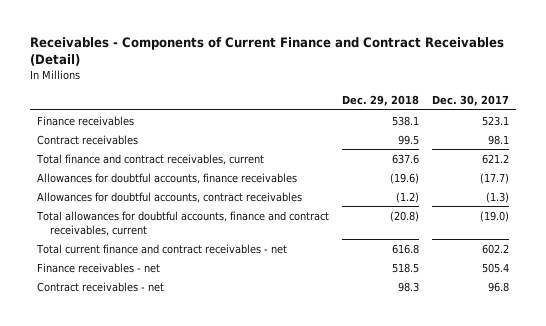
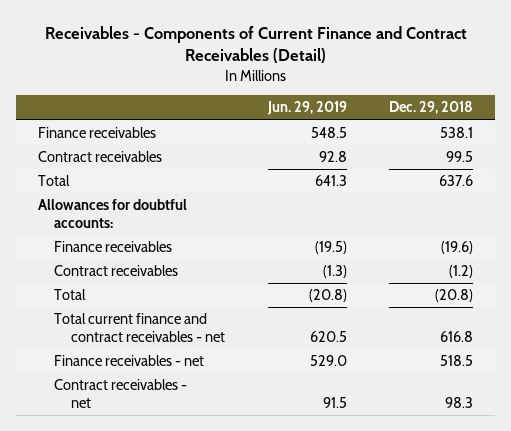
[432,95,510,107] Dec. 30, 2017 -> none
none -> [266,101,347,116] Jun. 29, 2019
[35,153,264,165] Total finance and contract receivables, current -> [37,175,70,187] Total
none -> [37,199,187,228] Allowances for doubtful accounts:
[36,172,297,184] Allowances for doubtful accounts, finance receivables -> [54,241,173,253] Finance receivables
[36,191,302,203] Allowances for doubtful accounts, contract receivables -> [54,265,179,277] Contract receivables
[35,210,329,236] Total allowances for doubtful accounts, finance and contract receivables, current -> [54,289,87,301] Total

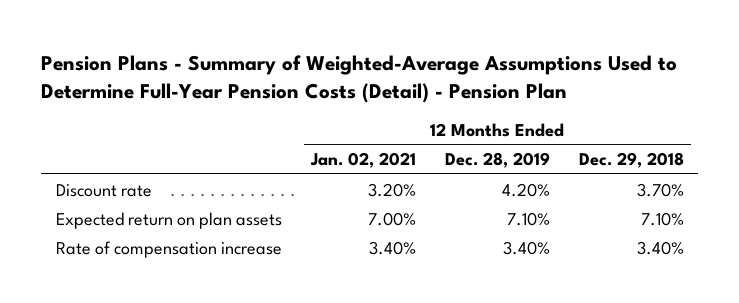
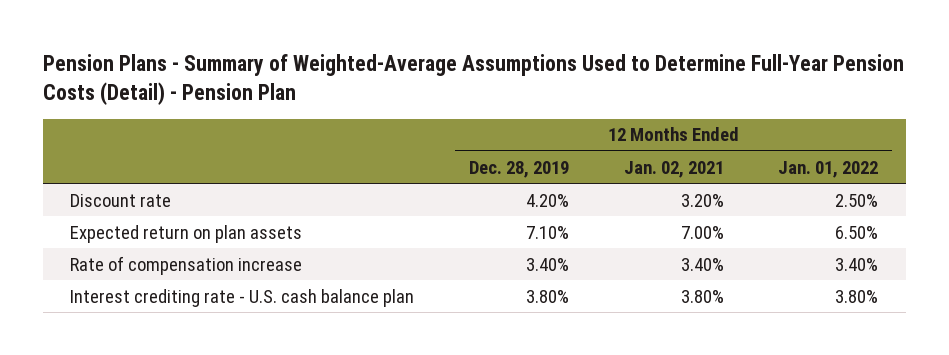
[578,152,684,169] Dec. 29, 2018 -> none
none -> [778,160,879,178] Jan. 01, 2022
none -> [70,288,415,307] Interest crediting rate - U.S. cash balance plan

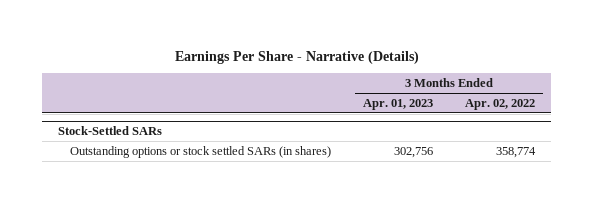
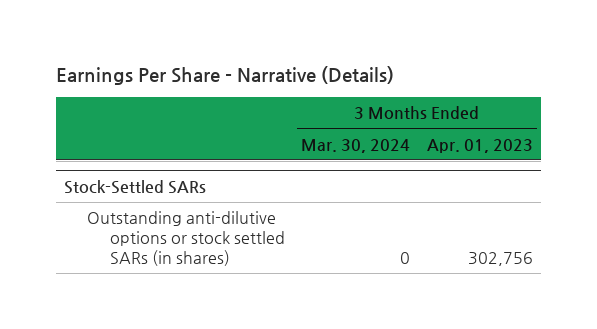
[465,98,536,110] Apr. 02, 2022 -> none
none -> [301,138,411,153] Mar. 30, 2024
[69,145,331,158] Outstanding options or stock settled SARs (in shares) -> [87,211,286,267] Outstanding anti-dilutive options or stock settled SARs (in shares)

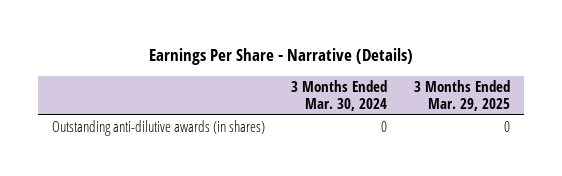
[426,138,533,153] Apr. 01, 2023 -> none
none -> [414,79,511,112] 3 Months Ended Mar. 29, 2025
[64,180,207,195] Stock-Settled SARs -> none
[87,211,286,267] Outstanding anti-dilutive options or stock settled SARs (in shares) -> [51,120,265,137] Outstanding anti-dilutive awards (in shares)

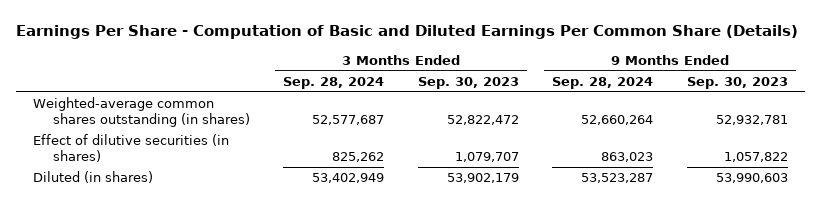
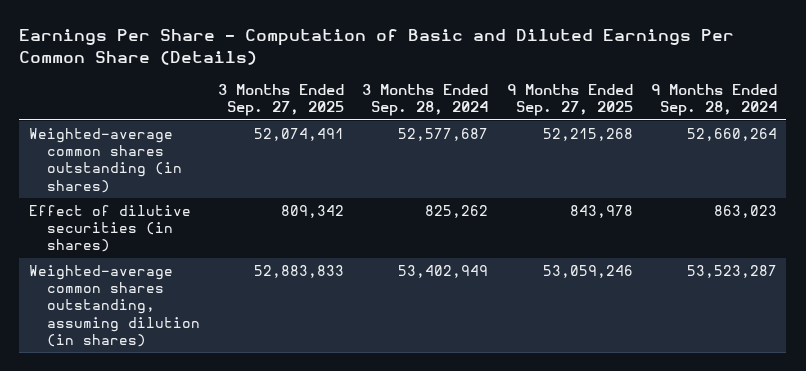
[417,77,519,90] Sep. 30, 2023 -> none
[686,77,788,90] Sep. 30, 2023 -> none
none -> [218,84,345,117] 3 Months Ended Sep. 27, 2025
none -> [506,84,633,117] 9 Months Ended Sep. 27, 2025
[33,171,154,184] Diluted (in shares) -> [28,265,200,347] Weighted-average common shares outstanding, assuming dilution (in shares)

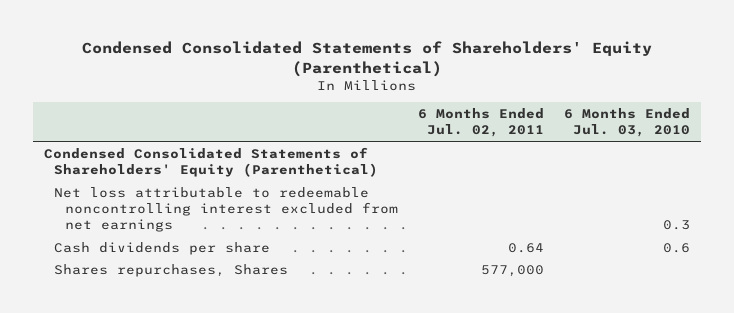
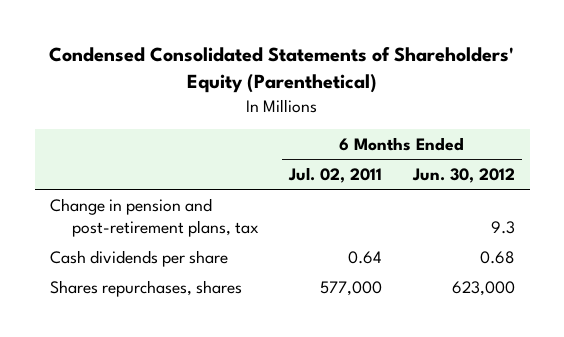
[564,108,691,138] 6 Months Ended Jul. 03, 2010 -> none
none -> [411,168,515,184] Jun. 30, 2012
[43,146,379,177] Condensed Consolidated Statements of Shareholders' Equity (Parenthetical) -> none
[54,186,398,233] Net loss attributable to redeemable noncontrolling interest excluded from net earnings -> none
none -> [49,197,259,237] Change in pension and post-retirement plans, tax
[54,263,289,277] Shares repurchases, Shares -> [49,279,242,297] Shares repurchases, shares

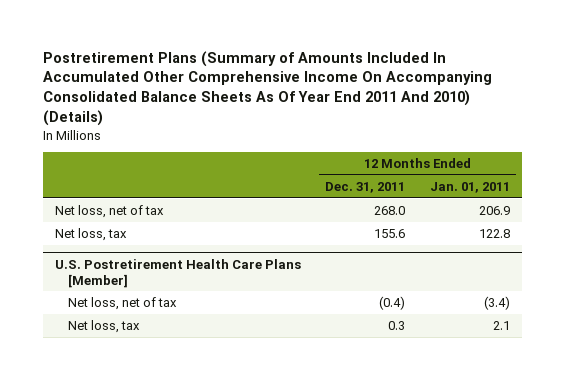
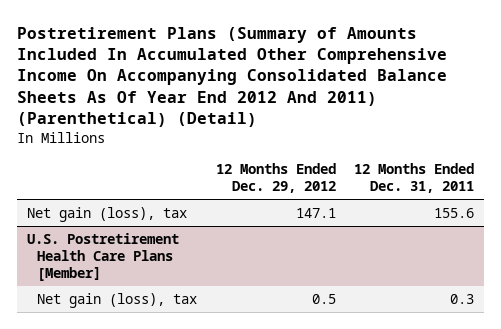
[42,50,492,127] Postretirement Plans (Summary of Amounts Included In Accumulated Other Comprehensive Income On Accompanying Consolidated Balance Sheets As Of Year End 2011 And 2010) (Details) -> [17,26,448,128] Postretirement Plans (Summary of Amounts Included In Accumulated Other Comprehensive Income On Accompanying Consolidated Balance Sheets As Of Year End 2012 And 2011) (Parenthetical) (Detail)
[429,181,510,193] Jan. 01, 2011 -> none
none -> [215,163,336,194] 12 Months Ended Dec. 29, 2012
[54,204,164,218] Net loss, net of tax -> none
[54,227,127,241] Net loss, tax -> [26,206,187,222] Net gain (loss), tax
[68,296,178,310] Net loss, net of tax -> none
[68,319,141,333] Net loss, tax -> [36,292,197,308] Net gain (loss), tax

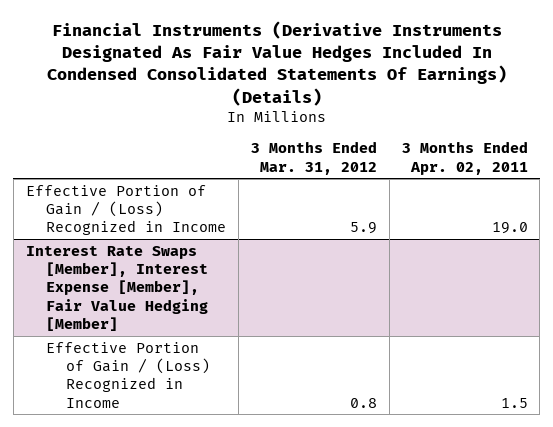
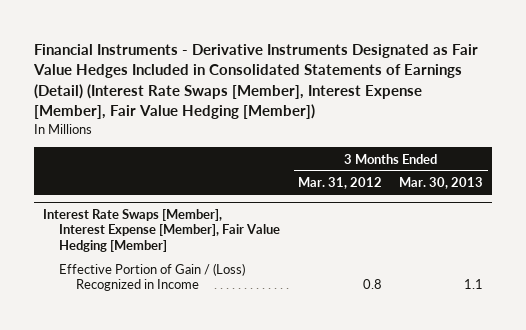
[46,20,507,106] Financial Instruments (Derivative Instruments Designated As Fair Value Hedges Included In Condensed Consolidated Statements Of Earnings) (Details) -> [33,43,479,120] Financial Instruments - Derivative Instruments Designated as Fair Value Hedges Included in Consolidated Statements of Earnings (Detail) (Interest Rate Swaps [Member], Interest Expense [Member], Fair Value Hedging [Member])
[401,141,528,175] 3 Months Ended Apr. 02, 2011 -> none
none -> [399,177,484,190] Mar. 30, 2013
[25,184,226,236] Effective Portion of Gain / (Loss) Recognized in Income -> none

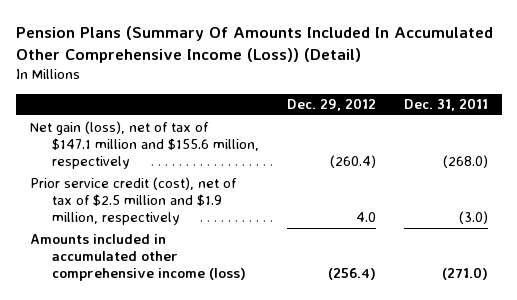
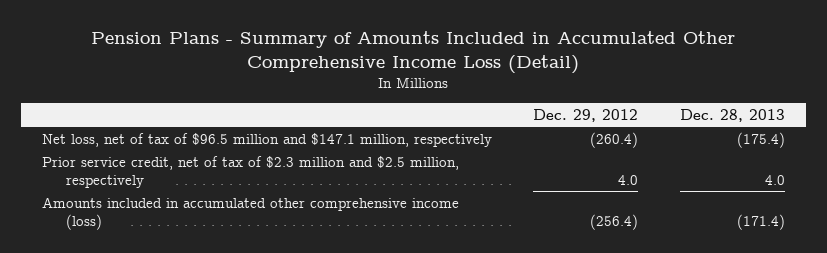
[15,25,493,64] Pension Plans (Summary Of Amounts Included In Accumulated Other Comprehensive Income (Loss)) (Detail) -> [91,31,736,74] Pension Plans - Summary of Amounts Included in Accumulated Other Comprehensive Income Loss (Detail)
[403,98,488,112] Dec. 31, 2011 -> none
none -> [680,109,786,123] Dec. 28, 2013
[29,120,259,170] Net gain (loss), net of tax of $147.1 million and $155.6 million, respectively -> [41,132,492,147] Net loss, net of tax of $96.5 million and $147.1 million, respectively
[29,176,237,226] Prior service credit (cost), net of tax of $2.5 million and $1.9 million, respectively -> [41,155,459,188] Prior service credit, net of tax of $2.3 million and $2.5 million, respectively

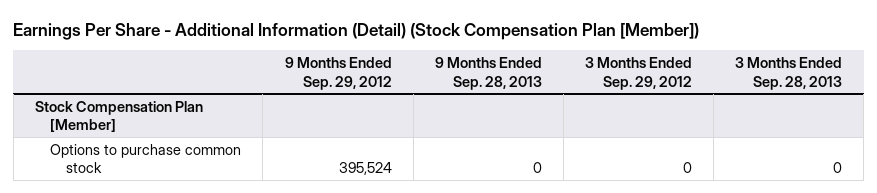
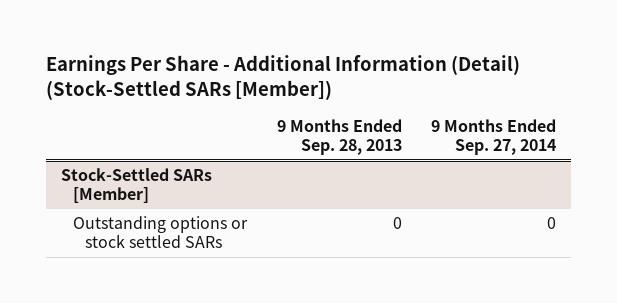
[13,22,700,40] Earnings Per Share - Additional Information (Detail) (Stock Compensation Plan [Member]) -> [45,54,520,100] Earnings Per Share - Additional Information (Detail) (Stock-Settled SARs [Member])
[284,56,392,90] 9 Months Ended Sep. 29, 2012 -> none
[585,56,693,90] 3 Months Ended Sep. 29, 2012 -> none
[735,56,843,90] 3 Months Ended Sep. 28, 2013 -> none
none -> [431,119,557,155] 9 Months Ended Sep. 27, 2014
[34,100,203,133] Stock Compensation Plan [Member] -> none
none -> [60,168,212,204] Stock-Settled SARs [Member]
[50,143,242,174] Options to purchase common stock -> [72,216,248,249] Outstanding options or stock settled SARs

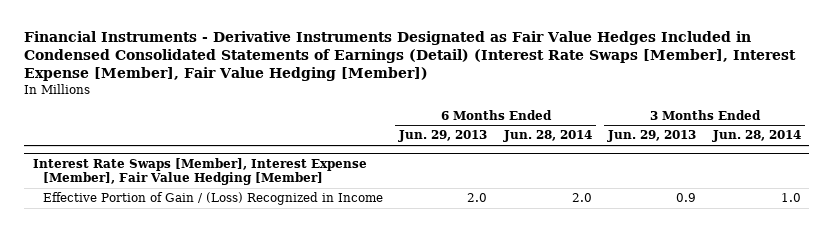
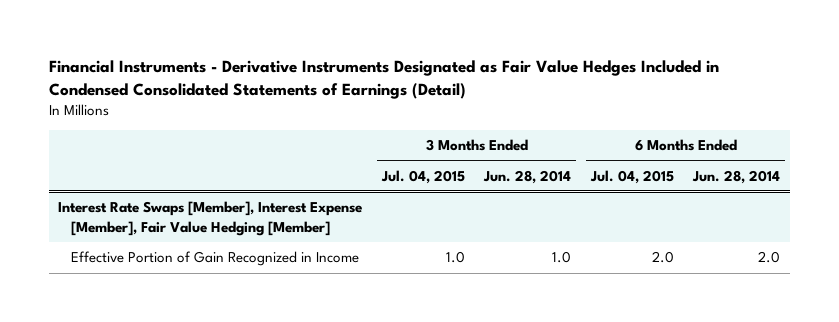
[24,31,797,82] Financial Instruments - Derivative Instruments Designated as Fair Value Hedges Included in Condensed Consolidated Statements of Earnings (Detail) (Interest Rate Swaps [Member], Interest Expense [Member], Fair Value Hedging [Member]) -> [48,59,719,99] Financial Instruments - Derivative Instruments Designated as Fair Value Hedges Included in Condensed Consolidated Statements of Earnings (Detail)
[398,130,488,143] Jun. 29, 2013 -> none
[607,130,697,143] Jun. 29, 2013 -> none
none -> [380,169,465,184] Jul. 04, 2015
none -> [589,169,674,184] Jul. 04, 2015
[42,192,383,206] Effective Portion of Gain / (Loss) Recognized in Income -> [70,251,359,267] Effective Portion of Gain Recognized in Income

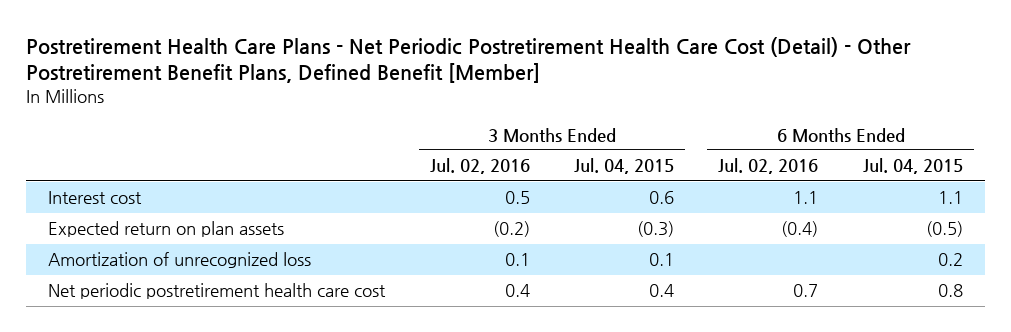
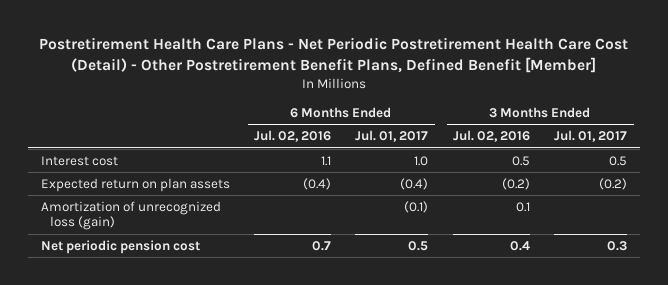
[574,158,675,175] Jul. 04, 2015 -> none
[862,158,963,175] Jul. 04, 2015 -> none
none -> [355,130,429,143] Jul. 01, 2017
none -> [554,130,628,143] Jul. 01, 2017
[48,252,312,269] Amortization of unrecognized loss -> [40,200,221,231] Amortization of unrecognized loss (gain)
[48,283,387,300] Net periodic postretirement health care cost -> [40,239,200,254] Net periodic pension cost

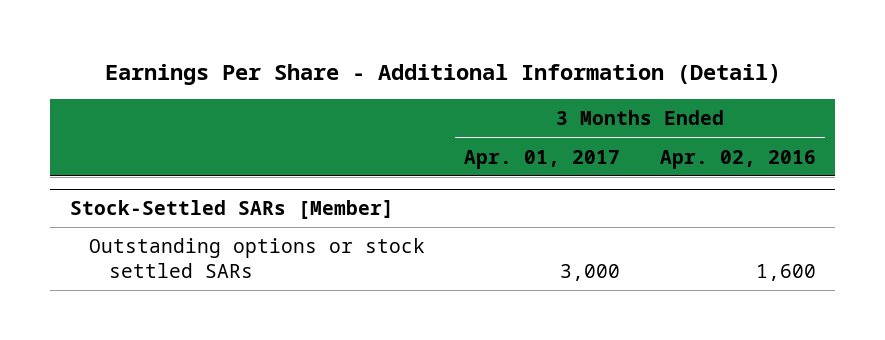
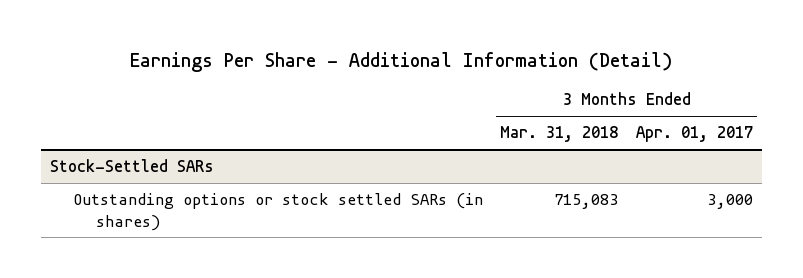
[659,149,816,169] Apr. 02, 2016 -> none
none -> [500,126,619,143] Mar. 31, 2018
[69,200,394,220] Stock-Settled SARs [Member] -> [49,159,214,173] Stock-Settled SARs
[89,238,426,278] Outstanding options or stock settled SARs -> [72,193,483,231] Outstanding options or stock settled SARs (in shares)

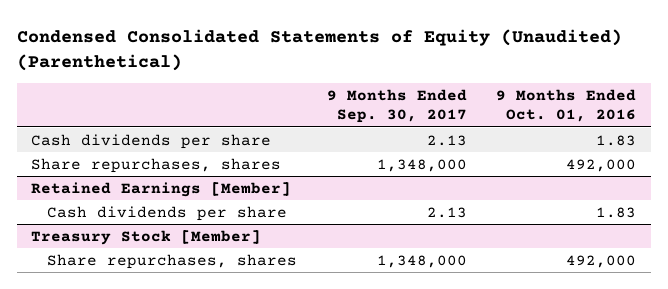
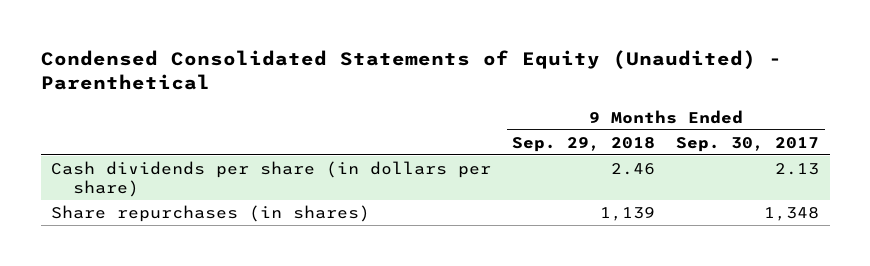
[16,28,622,72] Condensed Consolidated Statements of Equity (Unaudited) (Parenthetical) -> [40,49,782,91] Condensed Consolidated Statements of Equity (Unaudited) - Parenthetical
[496,88,637,123] 9 Months Ended Oct. 01, 2016 -> none
none -> [512,136,656,152] Sep. 29, 2018
[31,181,292,197] Retained Earnings [Member] -> none
[47,205,288,221] Cash dividends per share -> none
[31,229,262,245] Treasury Stock [Member] -> none
[47,253,298,269] Share repurchases, shares -> none
[31,133,272,149] Cash dividends per share -> [51,160,492,197] Cash dividends per share (in dollars per share)
[31,157,282,173] Share repurchases, shares -> [51,204,371,222] Share repurchases (in shares)
[376,158,467,172] 1,348,000 -> [764,206,820,221] 1,348

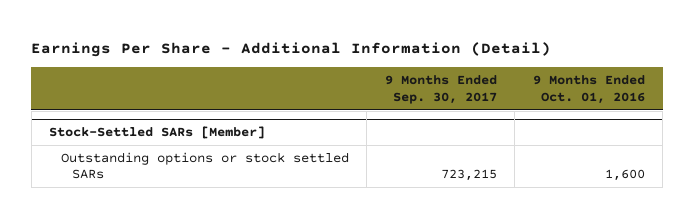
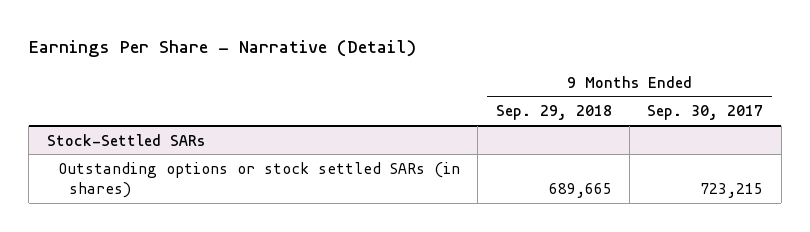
[31,42,552,58] Earnings Per Share - Additional Information (Detail) -> [28,40,416,58] Earnings Per Share - Narrative (Detail)
[532,75,645,104] 9 Months Ended Oct. 01, 2016 -> none
none -> [495,105,612,121] Sep. 29, 2018
[49,126,266,140] Stock-Settled SARs [Member] -> [46,133,205,146] Stock-Settled SARs
[60,152,349,180] Outstanding options or stock settled SARs -> [57,161,460,198] Outstanding options or stock settled SARs (in shares)

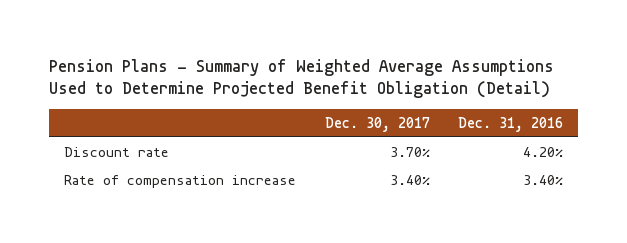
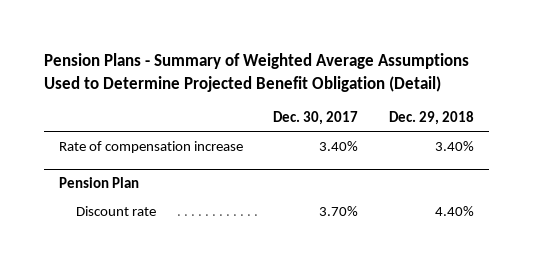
[458,116,564,132] Dec. 31, 2016 -> none
none -> [388,110,474,125] Dec. 29, 2018
[63,147,169,158] Discount rate -> none
none -> [58,176,139,188] Pension Plan
none -> [76,205,157,216] Discount rate

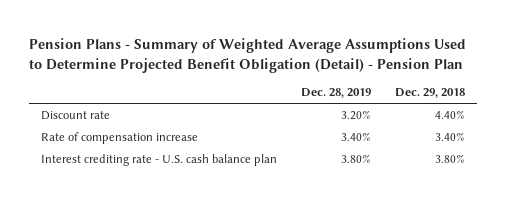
[43,53,469,92] Pension Plans - Summary of Weighted Average Assumptions Used to Determine Projected Benefit Obligation (Detail) -> [29,37,467,73] Pension Plans - Summary of Weighted Average Assumptions Used to Determine Projected Benefit Obligation (Detail) - Pension Plan
[273,110,359,125] Dec. 30, 2017 -> none
none -> [301,88,372,99] Dec. 28, 2019
[58,176,139,188] Pension Plan -> none
[58,140,243,153] Rate of compensation increase -> [41,132,199,145] Rate of compensation increase
none -> [41,154,278,167] Interest crediting rate - U.S. cash balance plan

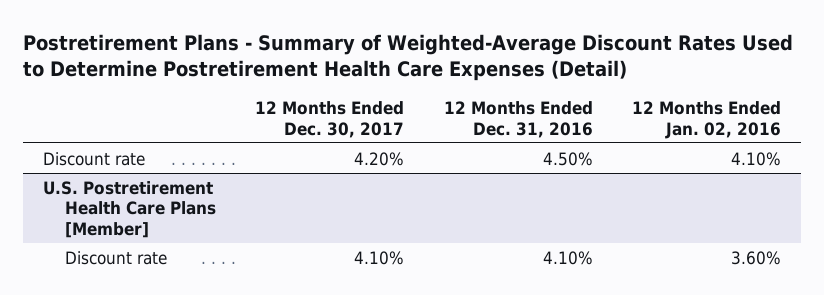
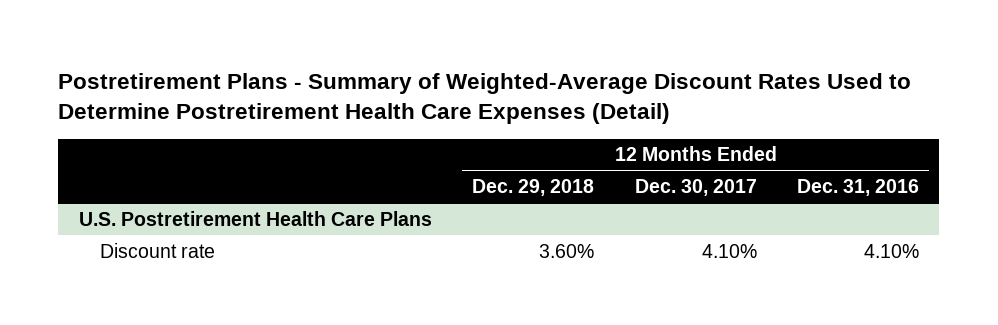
[632,101,782,139] 12 Months Ended Jan. 02, 2016 -> none
none -> [472,179,595,197] Dec. 29, 2018
[43,151,146,166] Discount rate -> none
[43,180,217,238] U.S. Postretirement Health Care Plans [Member] -> [78,210,432,226] U.S. Postretirement Health Care Plans

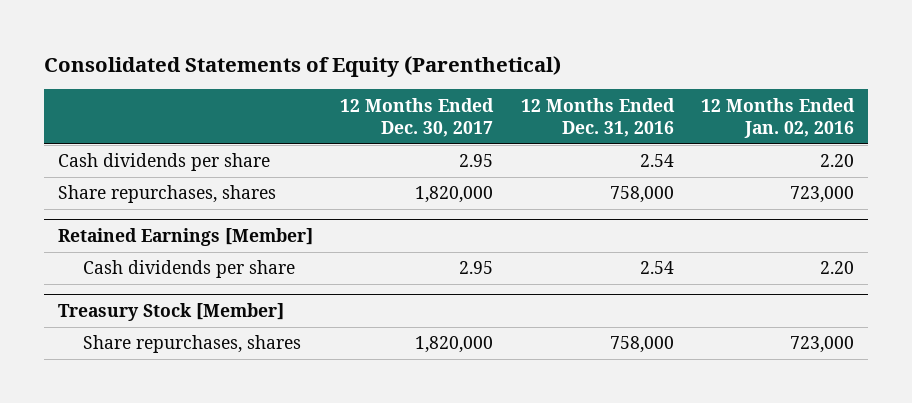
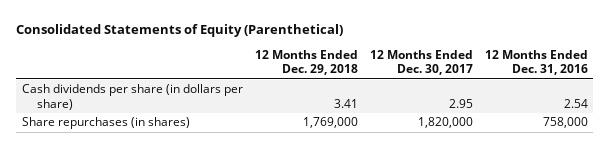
[701,97,856,138] 12 Months Ended Jan. 02, 2016 -> none
none -> [255,49,359,76] 12 Months Ended Dec. 29, 2018
[58,228,314,247] Retained Earnings [Member] -> none
[82,260,295,279] Cash dividends per share -> none
[58,303,285,322] Treasury Stock [Member] -> none
[82,335,301,354] Share repurchases, shares -> none
[58,153,271,172] Cash dividends per share -> [22,84,244,110] Cash dividends per share (in dollars per share)
[58,185,277,204] Share repurchases, shares -> [22,117,191,130] Share repurchases (in shares)

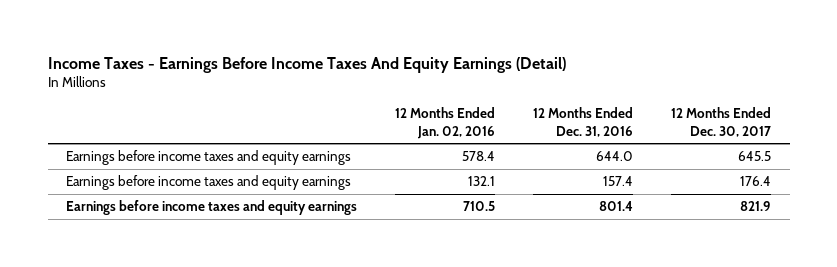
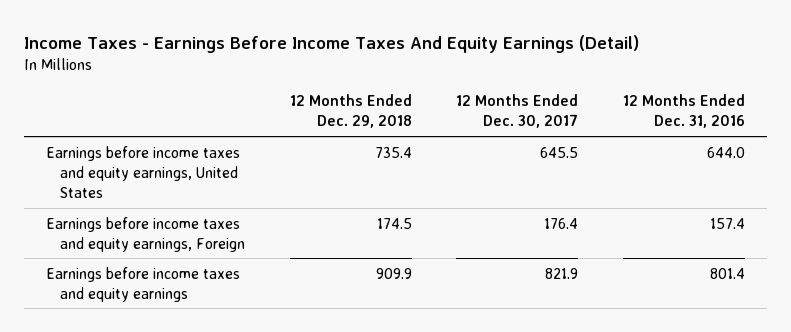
[395,107,496,139] 12 Months Ended Jan. 02, 2016 -> none
none -> [289,94,412,129] 12 Months Ended Dec. 29, 2018
[66,150,352,166] Earnings before income taxes and equity earnings -> [46,145,240,198] Earnings before income taxes and equity earnings, United States
[66,175,352,191] Earnings before income taxes and equity earnings -> [46,216,246,252] Earnings before income taxes and equity earnings, Foreign

